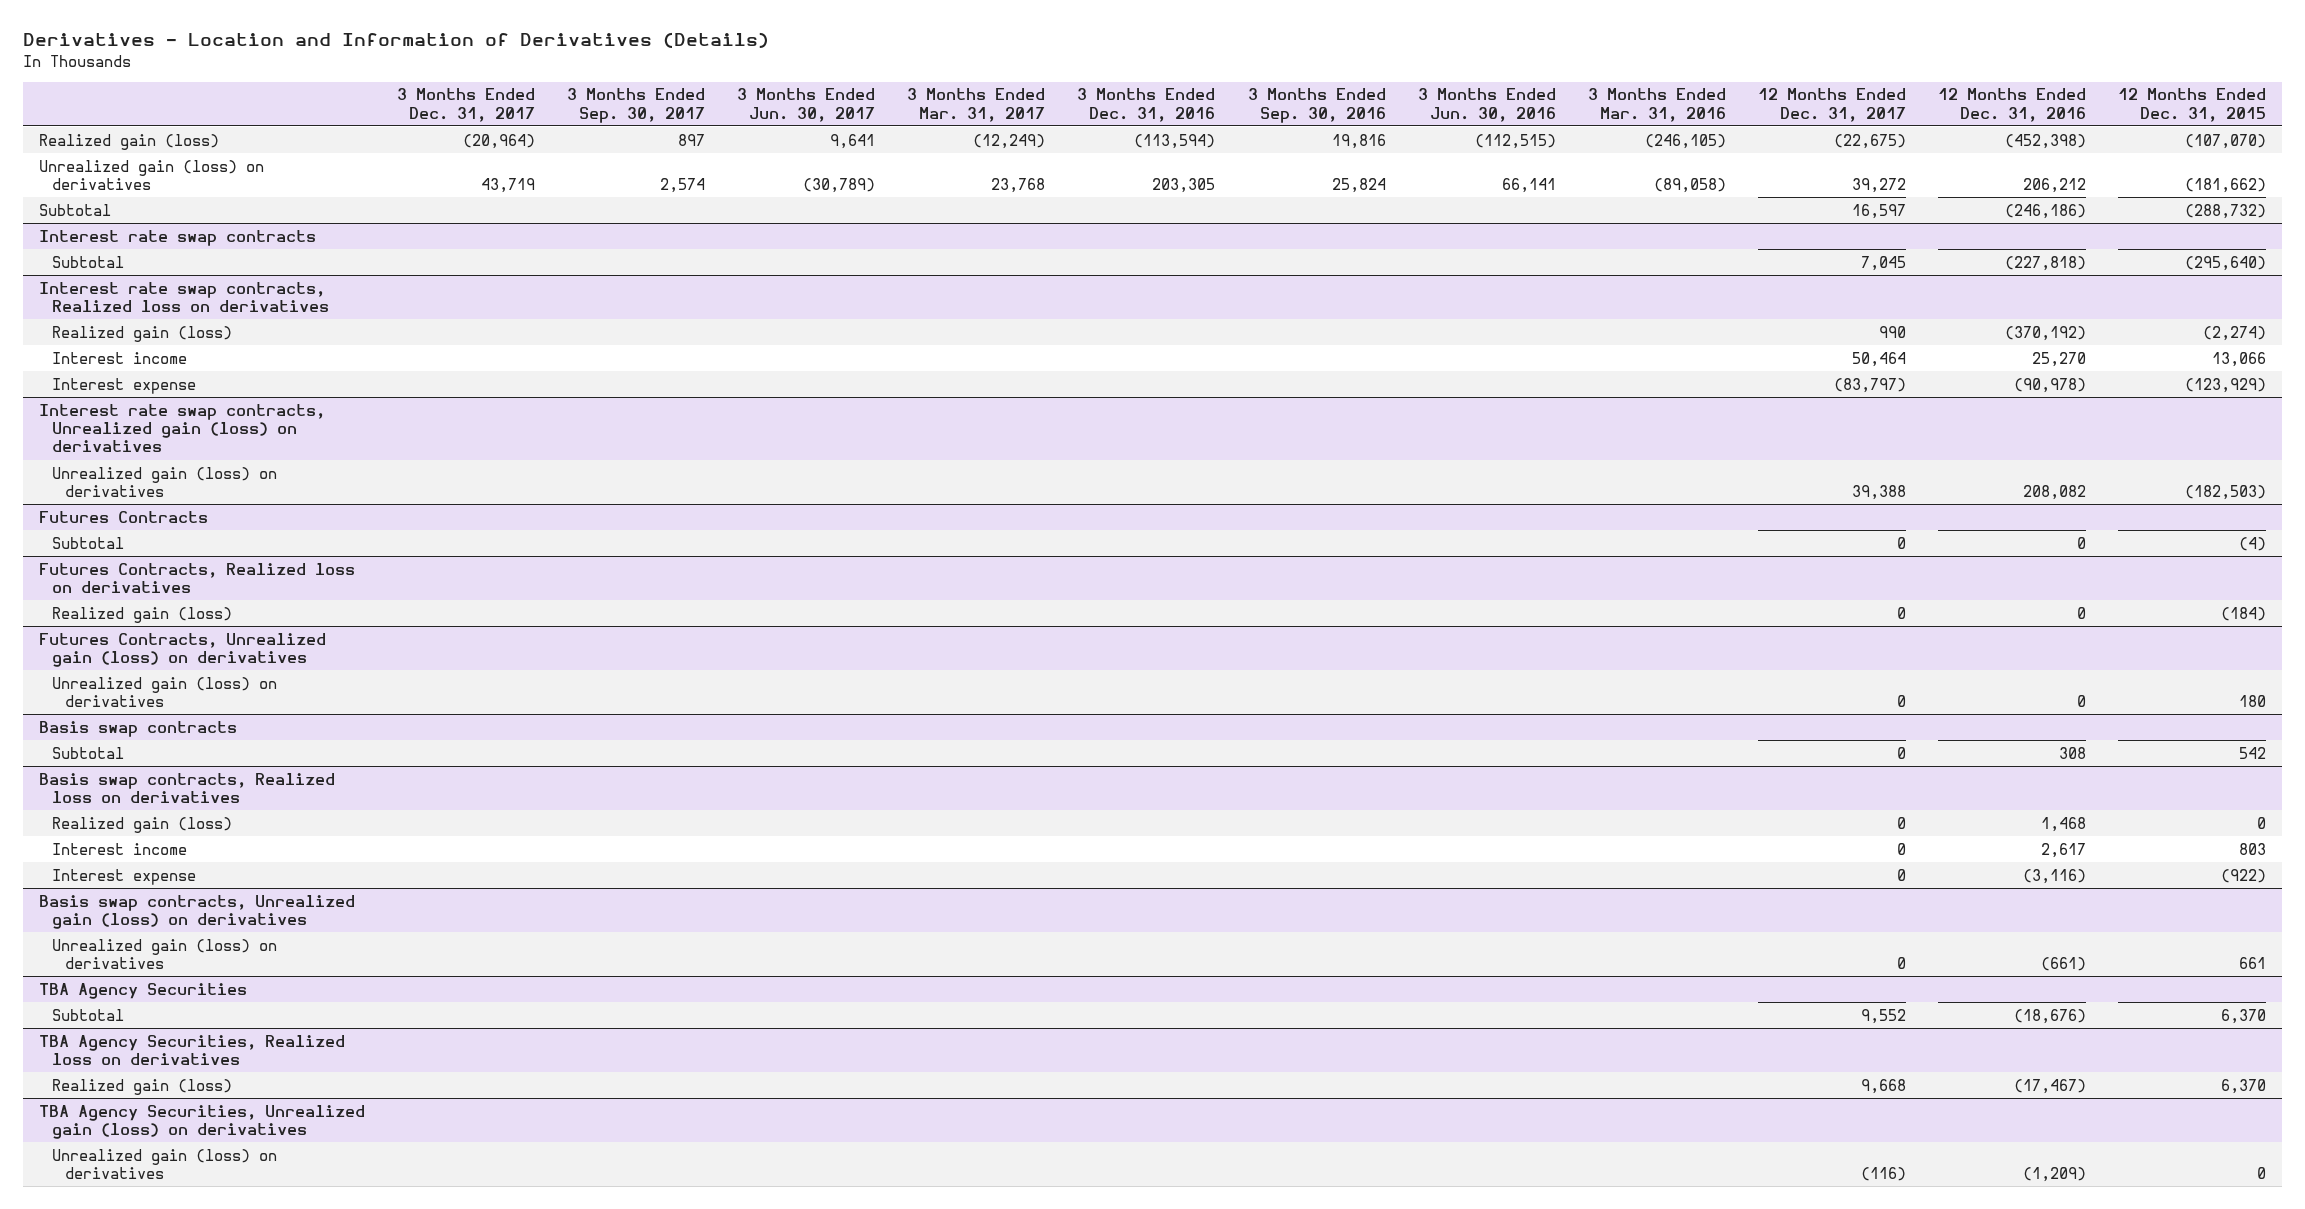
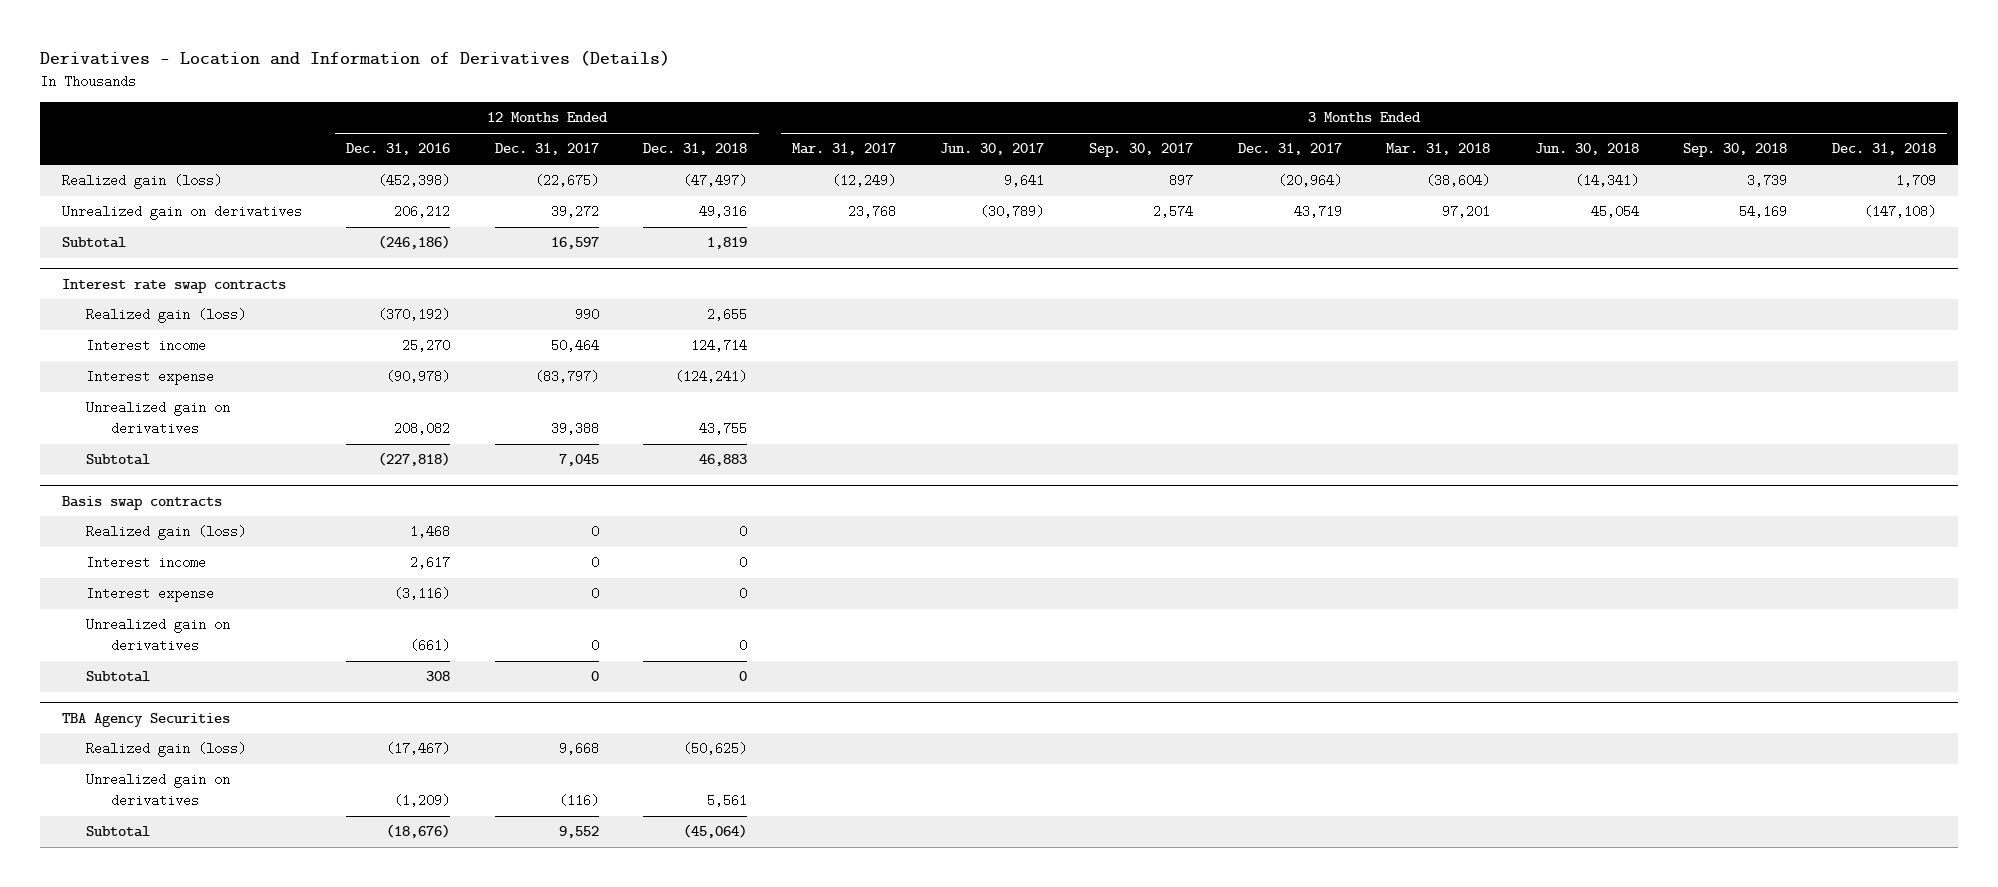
[1077,88,1216,122] 3 Months Ended Dec. 31, 2016 -> none
[1247,88,1386,123] 3 Months Ended Sep. 30, 2016 -> none
[1417,88,1556,122] 3 Months Ended Jun. 30, 2016 -> none
[1587,88,1726,122] 3 Months Ended Mar. 31, 2016 -> none
[2117,88,2266,122] 12 Months Ended Dec. 31, 2015 -> none
none -> [643,143,748,156] Dec. 31, 2018
none -> [1386,143,1491,156] Mar. 31, 2018
none -> [1534,143,1639,156] Jun. 30, 2018
none -> [1683,143,1788,158] Sep. 30, 2018
none -> [1831,143,1936,156] Dec. 31, 2018
[38,159,264,191] Unrealized gain (loss) on derivatives -> [61,205,302,221] Unrealized gain on derivatives
[38,281,329,313] Interest rate swap contracts, Realized loss on derivatives -> none
[38,403,325,453] Interest rate swap contracts, Unrealized gain (loss) on derivatives -> none
[38,510,208,523] Futures Contracts -> none
[51,536,124,549] Subtotal -> none
[38,562,355,594] Futures Contracts, Realized loss on derivatives -> none
[51,606,232,623] Realized gain (loss) -> none
[38,632,326,668] Futures Contracts, Unrealized gain (loss) on derivatives -> none
[51,676,277,708] Unrealized gain (loss) on derivatives -> none
[51,466,277,498] Unrealized gain (loss) on derivatives -> [86,401,231,436] Unrealized gain on derivatives
[51,255,124,268] Subtotal -> [86,454,151,466] Subtotal
[38,772,335,804] Basis swap contracts, Realized loss on derivatives -> none
[38,894,355,930] Basis swap contracts, Unrealized gain (loss) on derivatives -> none
[51,938,277,970] Unrealized gain (loss) on derivatives -> [86,618,231,653] Unrealized gain on derivatives
[51,746,124,759] Subtotal -> [86,671,151,683] Subtotal
[38,1034,345,1066] TBA Agency Securities, Realized loss on derivatives -> none
[38,1104,365,1140] TBA Agency Securities, Unrealized gain (loss) on derivatives -> none
[51,1148,277,1180] Unrealized gain (loss) on derivatives -> [86,773,231,808] Unrealized gain on derivatives
[51,1008,124,1021] Subtotal -> [86,826,151,838] Subtotal

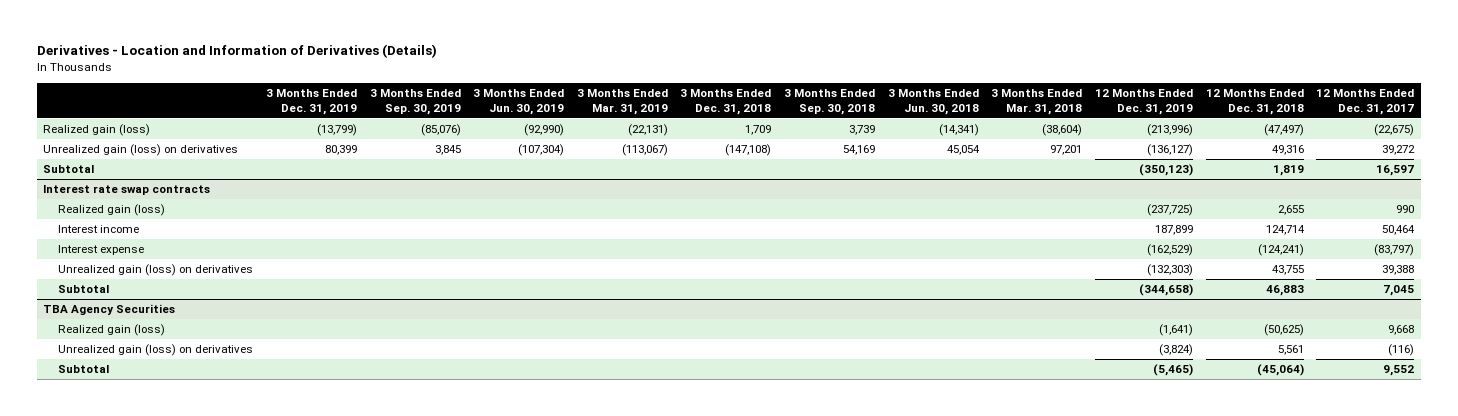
[346,143,451,156] Dec. 31, 2016 -> none
[791,143,896,156] Mar. 31, 2017 -> none
[940,143,1045,156] Jun. 30, 2017 -> none
[1089,143,1194,158] Sep. 30, 2017 -> none
[1237,143,1342,156] Dec. 31, 2017 -> none
none -> [265,88,357,115] 3 Months Ended Dec. 31, 2019
none -> [369,88,461,115] 3 Months Ended Sep. 30, 2019
none -> [473,88,565,115] 3 Months Ended Jun. 30, 2019
none -> [576,88,668,115] 3 Months Ended Mar. 31, 2019
none -> [1094,88,1193,115] 12 Months Ended Dec. 31, 2019
[61,205,302,221] Unrealized gain on derivatives -> [43,144,239,157] Unrealized gain (loss) on derivatives
[86,401,231,436] Unrealized gain on derivatives -> [58,264,254,277] Unrealized gain (loss) on derivatives
[61,495,222,510] Basis swap contracts -> none
[86,525,247,541] Realized gain (loss) -> none
[86,556,207,570] Interest income -> none
[86,587,215,603] Interest expense -> none
[86,618,231,653] Unrealized gain on derivatives -> none
[86,671,151,683] Subtotal -> none
[86,773,231,808] Unrealized gain on derivatives -> [58,344,254,357] Unrealized gain (loss) on derivatives

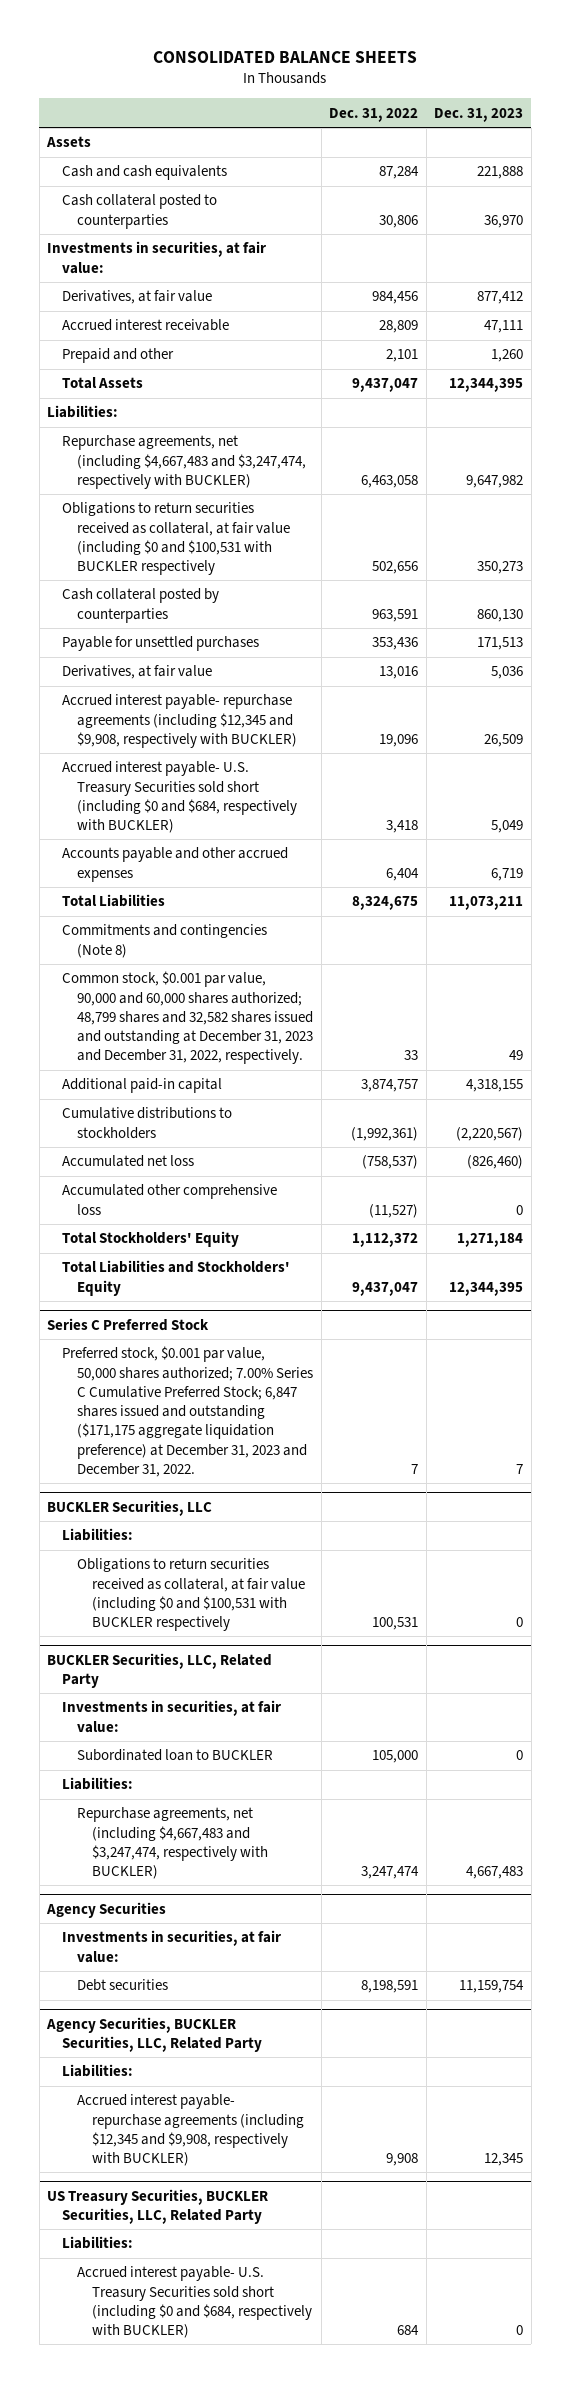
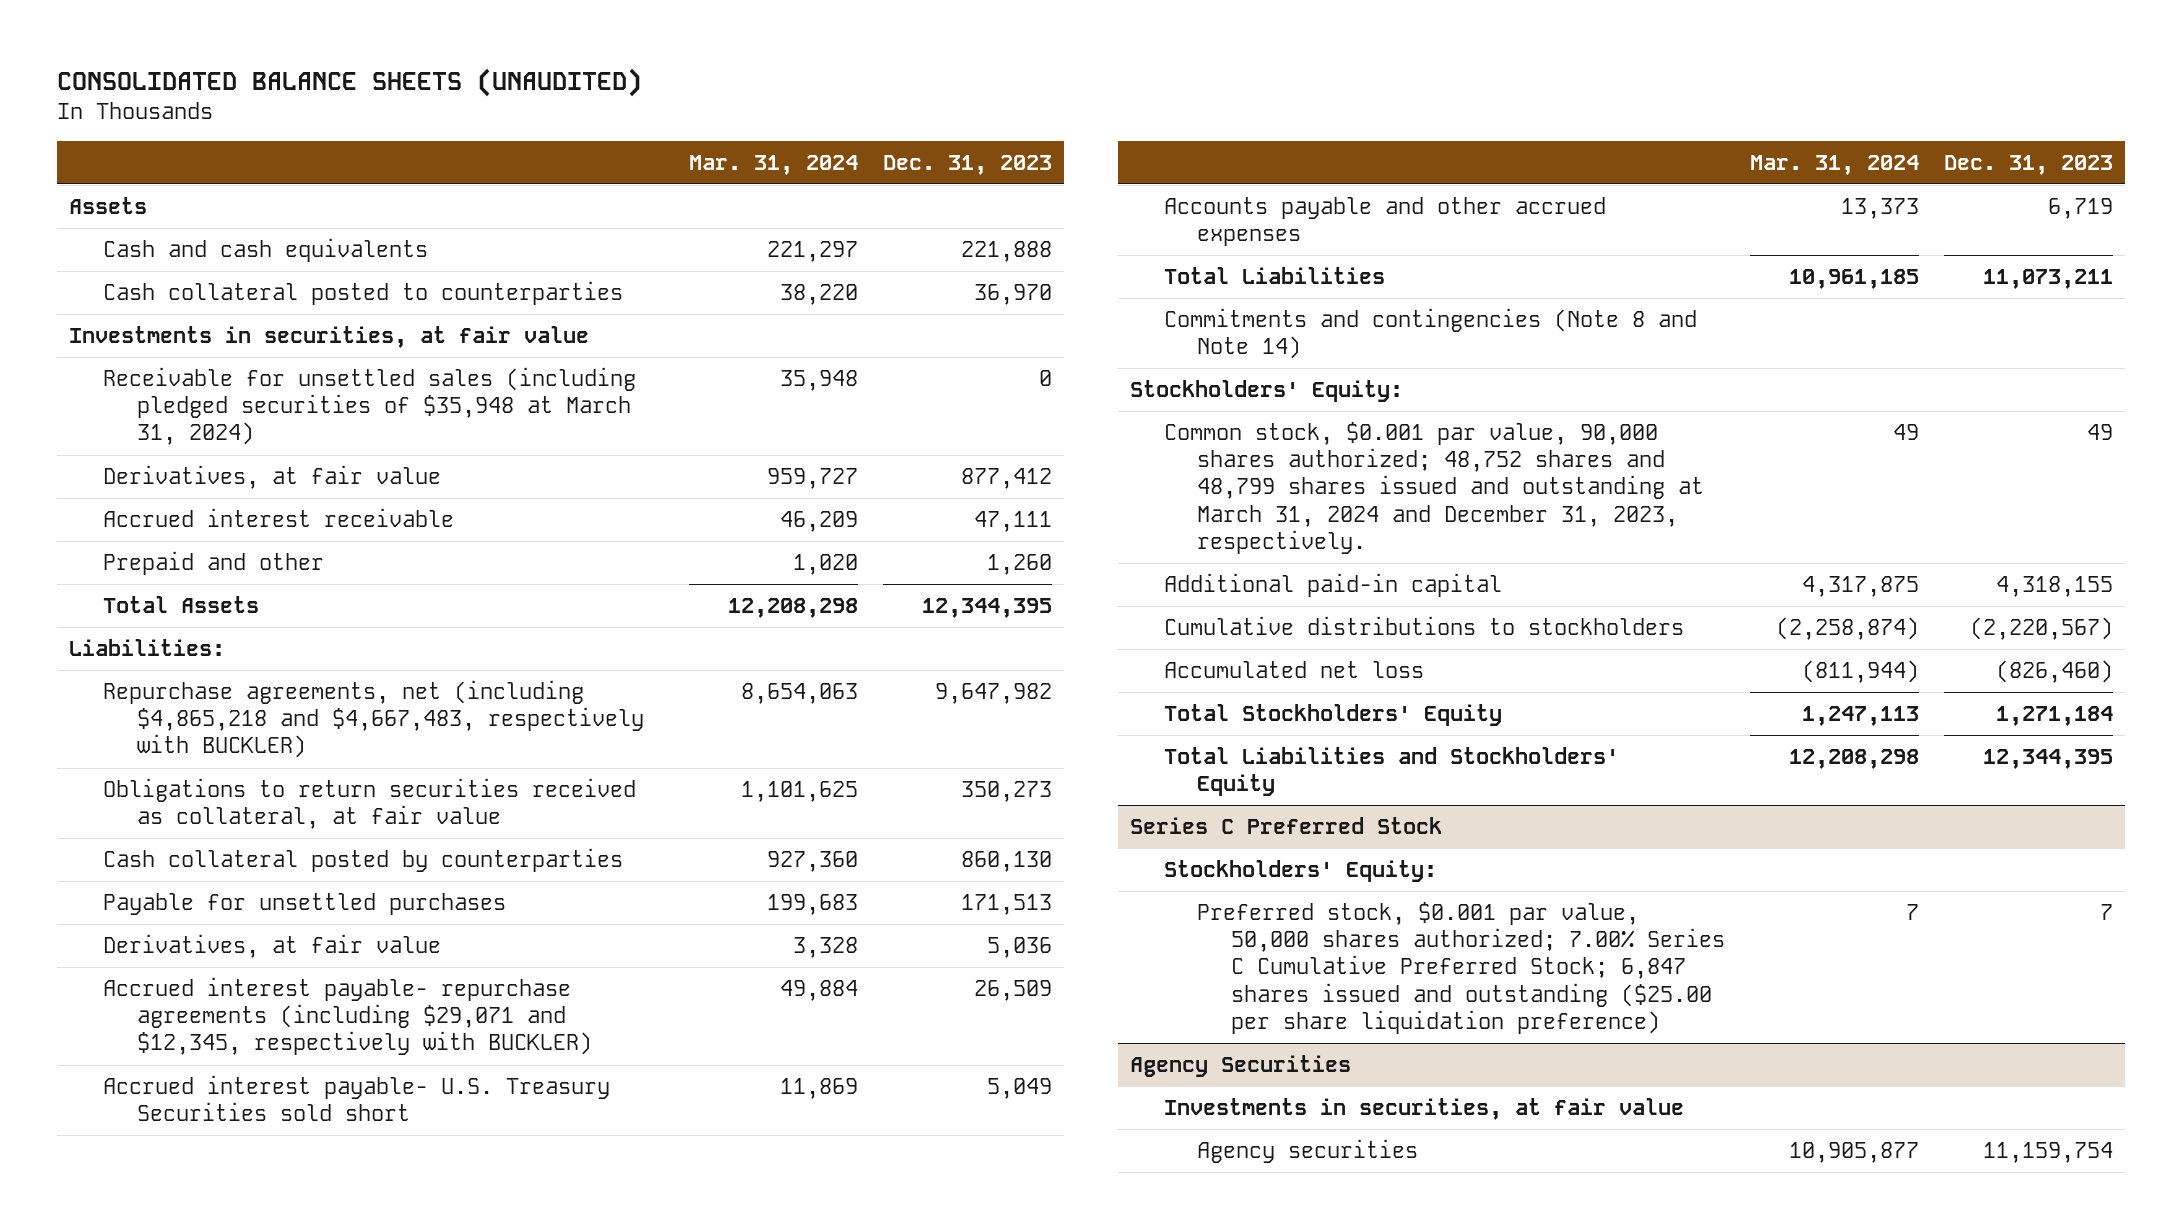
[153,50,418,63] CONSOLIDATED BALANCE SHEETS -> [56,68,642,98] CONSOLIDATED BALANCE SHEETS (UNAUDITED)
[329,107,419,122] Dec. 31, 2022 -> none
none -> [689,154,859,175] Mar. 31, 2024
[47,241,267,274] Investments in securities, at fair value: -> [69,326,590,349] Investments in securities, at fair value
none -> [102,367,636,446] Receivable for unsettled sales (including pledged securities of $35,948 at March 31, 2024)
[62,435,307,489] Repurchase agreements, net (including $4,667,483 and $3,247,474, respectively with BUCKLER) -> [102,680,644,759] Repurchase agreements, net (including $4,865,218 and $4,667,483, respectively with BUCKLER)
[62,502,291,576] Obligations to return securities received as collateral, at fair value (including $0 and $100,531 with BUCKLER respectively -> [102,778,636,830] Obligations to return securities received as collateral, at fair value
[62,694,298,748] Accrued interest payable- repurchase agreements (including $12,345 and $9,908, respectively with BUCKLER) -> [102,977,592,1056] Accrued interest payable- repurchase agreements (including $29,071 and $12,345, respectively with BUCKLER)
[62,761,298,834] Accrued interest payable- U.S. Treasury Securities sold short (including $0 and $684, respectively with BUCKLER) -> [102,1075,610,1122] Accrued interest payable- U.S. Treasury Securities sold short
[62,924,268,958] Commitments and contingencies (Note 8) -> [1163,308,1697,360] Commitments and contingencies (Note 8 and Note 14)
none -> [1130,380,1404,403] Stockholders' Equity:
[62,971,314,1065] Common stock, $0.001 par value, 90,000 and 60,000 shares authorized; 48,799 shares and 32,582 shares issued and outstanding at December 31, 2023 and December 31, 2022, respectively. -> [1163,422,1705,554] Common stock, $0.001 par value, 90,000 shares authorized; 48,752 shares and 48,799 shares issued and outstanding at March 31, 2024 and December 31, 2023, respectively.
[62,1184,278,1215] Accumulated other comprehensive loss -> none
[47,1499,213,1516] BUCKLER Securities, LLC -> none
[62,1528,134,1542] Liabilities: -> none
[77,1558,306,1632] Obligations to return securities received as collateral, at fair value (including $0 and $100,531 with BUCKLER respectively -> none
[47,1652,273,1689] BUCKLER Securities, LLC, Related Party -> none
[62,1700,282,1733] Investments in securities, at fair value: -> none
[77,1749,274,1762] Subordinated loan to BUCKLER -> none
[62,1777,134,1791] Liabilities: -> none
[77,1807,269,1880] Repurchase agreements, net (including $4,667,483 and $3,247,474, respectively with BUCKLER) -> none
none -> [1163,860,1437,883] Stockholders' Equity:
[62,1346,314,1477] Preferred stock, $0.001 par value, 50,000 shares authorized; 7.00% Series C Cumulative Preferred Stock; 6,847 shares issued and outstanding ($171,175 aggregate liquidation preference) at December 31, 2023 and December 31, 2022. -> [1197,902,1725,1034] Preferred stock, $0.001 par value, 50,000 shares authorized; 7.00% Series C Cumulative Preferred Stock; 6,847 shares issued and outstanding ($25.00 per share liquidation preference)
[46,2016,263,2053] Agency Securities, BUCKLER Securities, LLC, Related Party -> none
[62,2064,134,2078] Liabilities: -> none
[77,2094,305,2167] Accrued interest payable- repurchase agreements (including $12,345 and $9,908, respectively with BUCKLER) -> none
[47,2188,269,2225] US Treasury Securities, BUCKLER Securities, LLC, Related Party -> none
[62,2236,134,2250] Liabilities: -> none
[77,2266,313,2339] Accrued interest payable- U.S. Treasury Securities sold short (including $0 and $684, respectively with BUCKLER) -> none
[62,1930,282,1963] Investments in securities, at fair value: -> [1163,1098,1684,1121] Investments in securities, at fair value
[77,1979,169,1992] Debt securities -> [1197,1139,1419,1164] Agency securities

